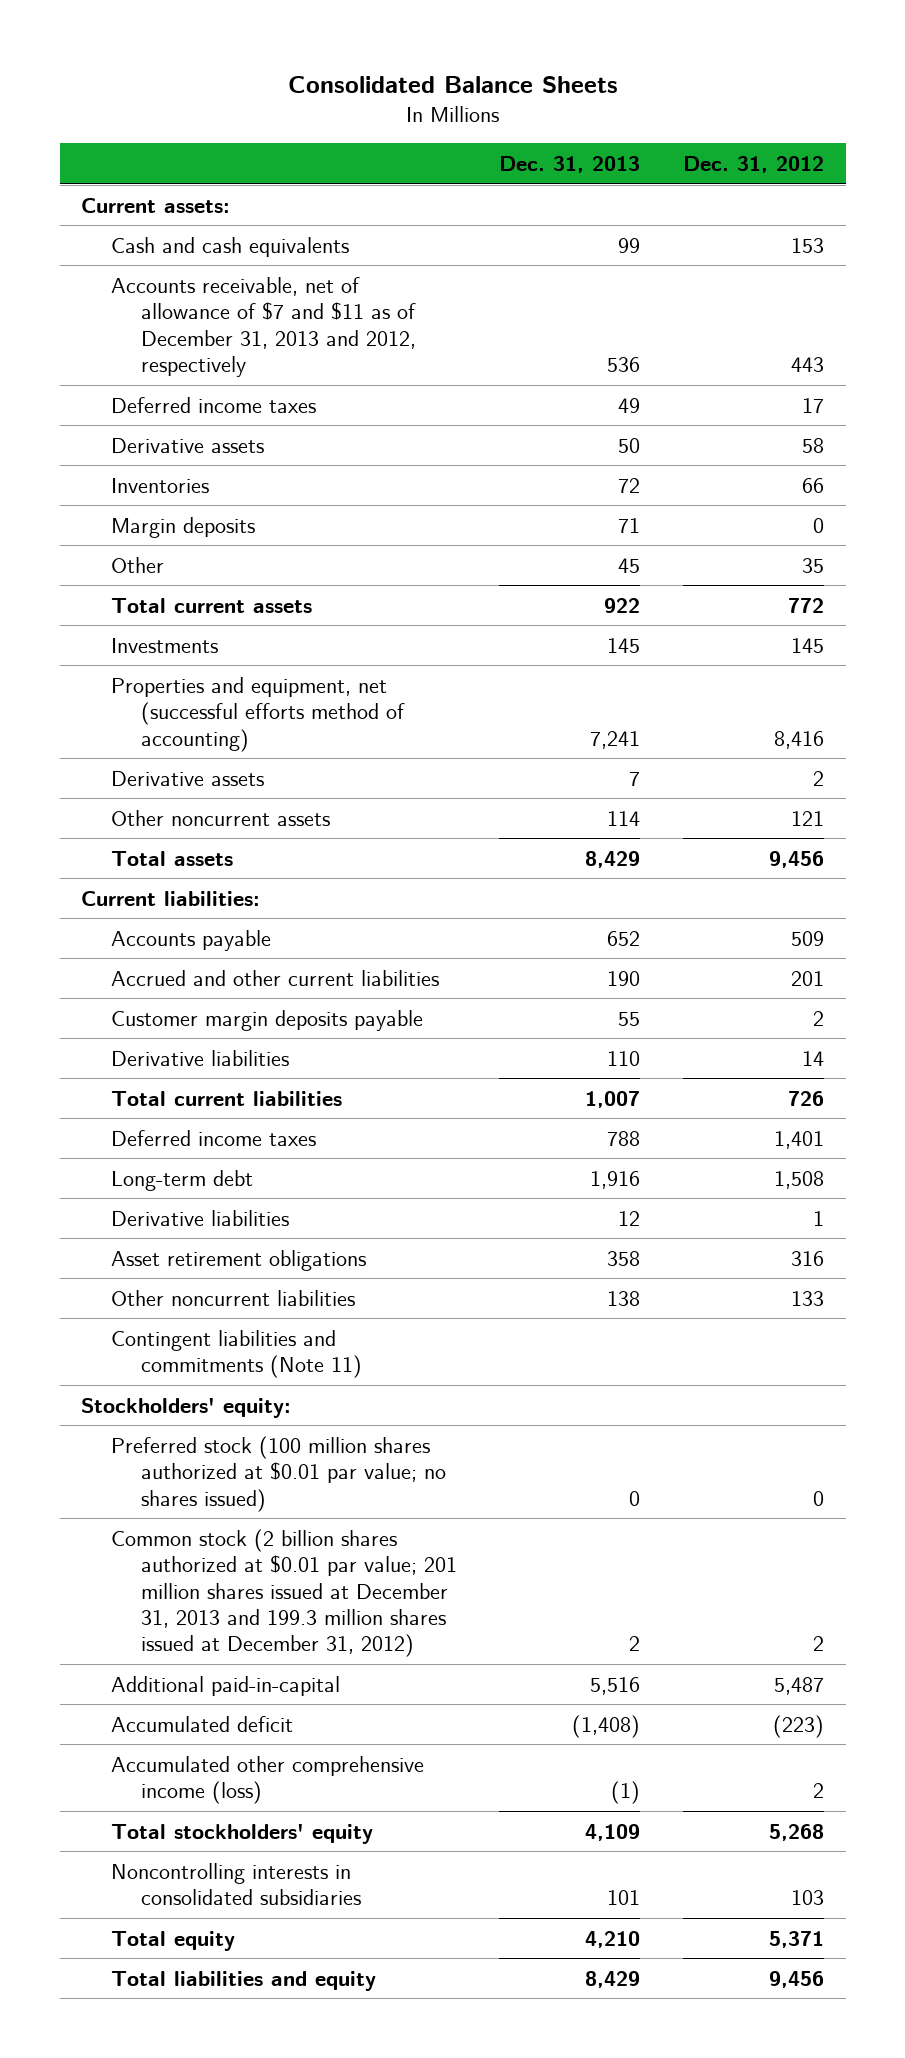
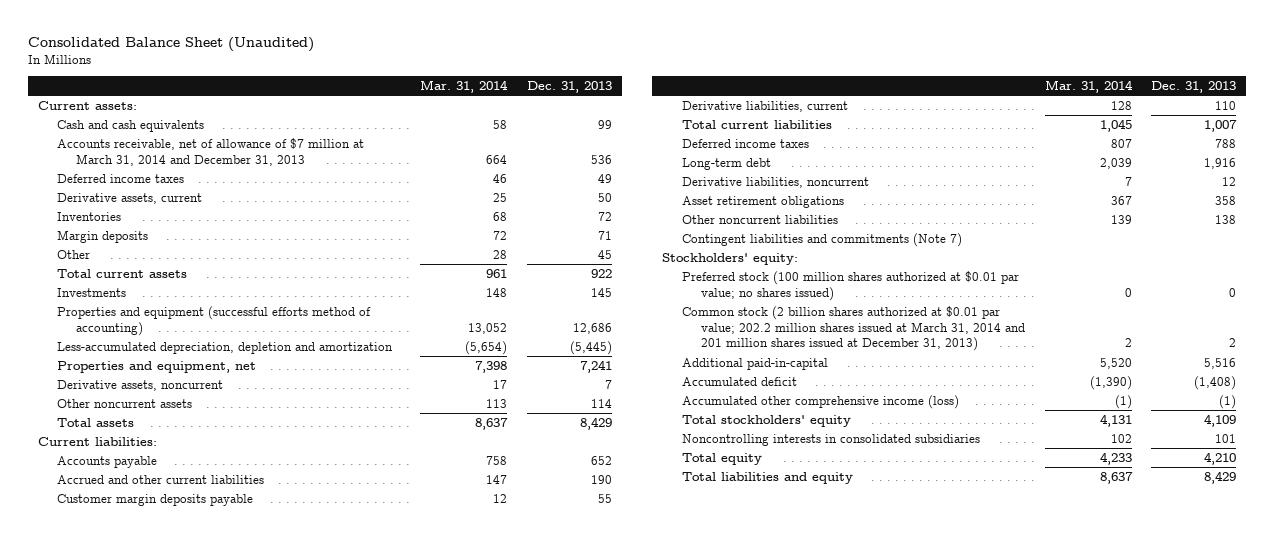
[287,75,618,93] Consolidated Balance Sheets -> [28,37,315,53] Consolidated Balance Sheet (Unaudited)
[683,155,825,173] Dec. 31, 2012 -> none
none -> [420,79,509,93] Mar. 31, 2014
[110,276,416,377] Accounts receivable, net of allowance of $7 and $11 as of December 31, 2013 and 2012, respectively -> [57,137,365,166] Accounts receivable, net of allowance of $7 million at March 31, 2014 and December 31, 2013
[110,437,264,453] Derivative assets -> [57,192,203,204] Derivative assets, current
none -> [57,305,372,336] Properties and equipment (successful efforts method of accounting)
none -> [57,341,394,354] Less-accumulated depreciation, depletion and amortization
[110,676,405,752] Properties and equipment, net (successful efforts method of accounting) -> [57,360,257,373] Properties and equipment, net
[110,770,264,786] Derivative assets -> [57,379,224,391] Derivative assets, noncurrent
[110,1049,289,1066] Derivative liabilities -> [681,100,848,112] Derivative liabilities, current
[110,1209,289,1226] Derivative liabilities -> [681,176,869,188] Derivative liabilities, noncurrent
[110,1329,362,1379] Contingent liabilities and commitments (Note 11) -> [681,232,962,247] Contingent liabilities and commitments (Note 7)
[110,1528,457,1658] Common stock (2 billion shares authorized at $0.01 par value; 201 million shares issued at December 31, 2013 and 199.3 million shares issued at December 31, 2012) -> [681,305,1025,352] Common stock (2 billion shares authorized at $0.01 par value; 202.2 million shares issued at March 31, 2014 and 201 million shares issued at December 31, 2013)

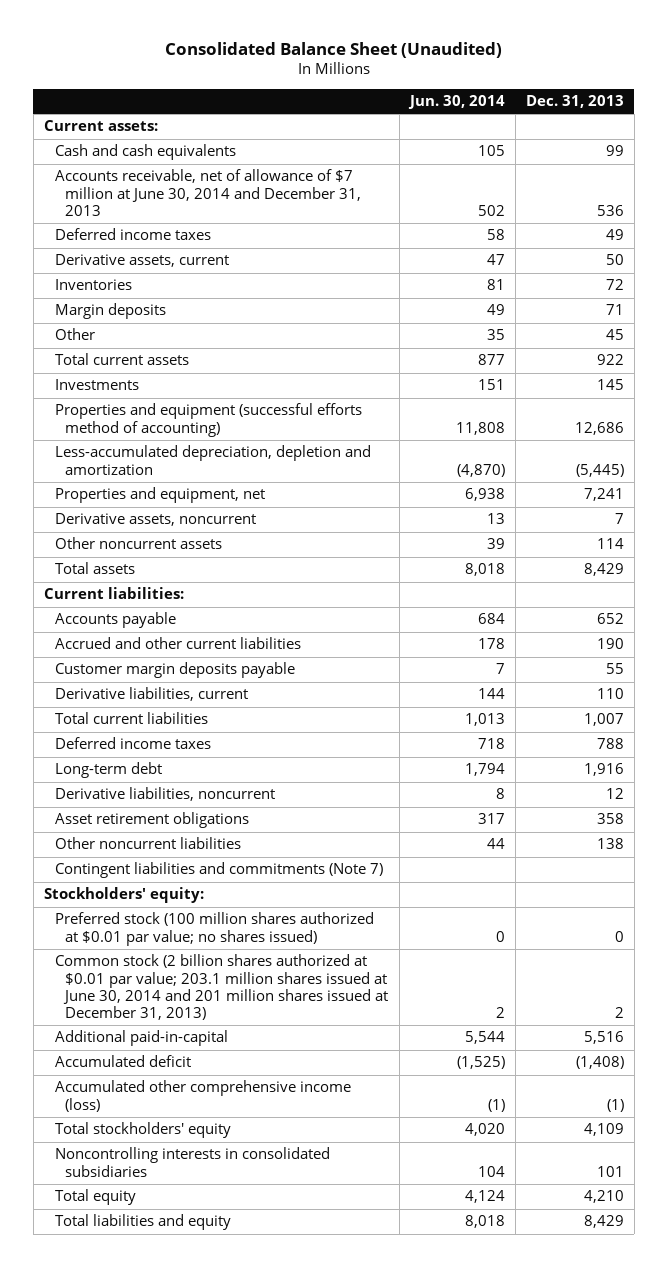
[420,79,509,93] Mar. 31, 2014 -> none
none -> [407,95,505,110] Jun. 30, 2014
[57,137,365,166] Accounts receivable, net of allowance of $7 million at March 31, 2014 and December 31, 2013 -> [54,169,362,216] Accounts receivable, net of allowance of $7 million at June 30, 2014 and December 31, 2013
[681,305,1025,352] Common stock (2 billion shares authorized at $0.01 par value; 202.2 million shares issued at March 31, 2014 and 201 million shares issued at December 31, 2013) -> [54,954,389,1020] Common stock (2 billion shares authorized at $0.01 par value; 203.1 million shares issued at June 30, 2014 and 201 million shares issued at December 31, 2013)

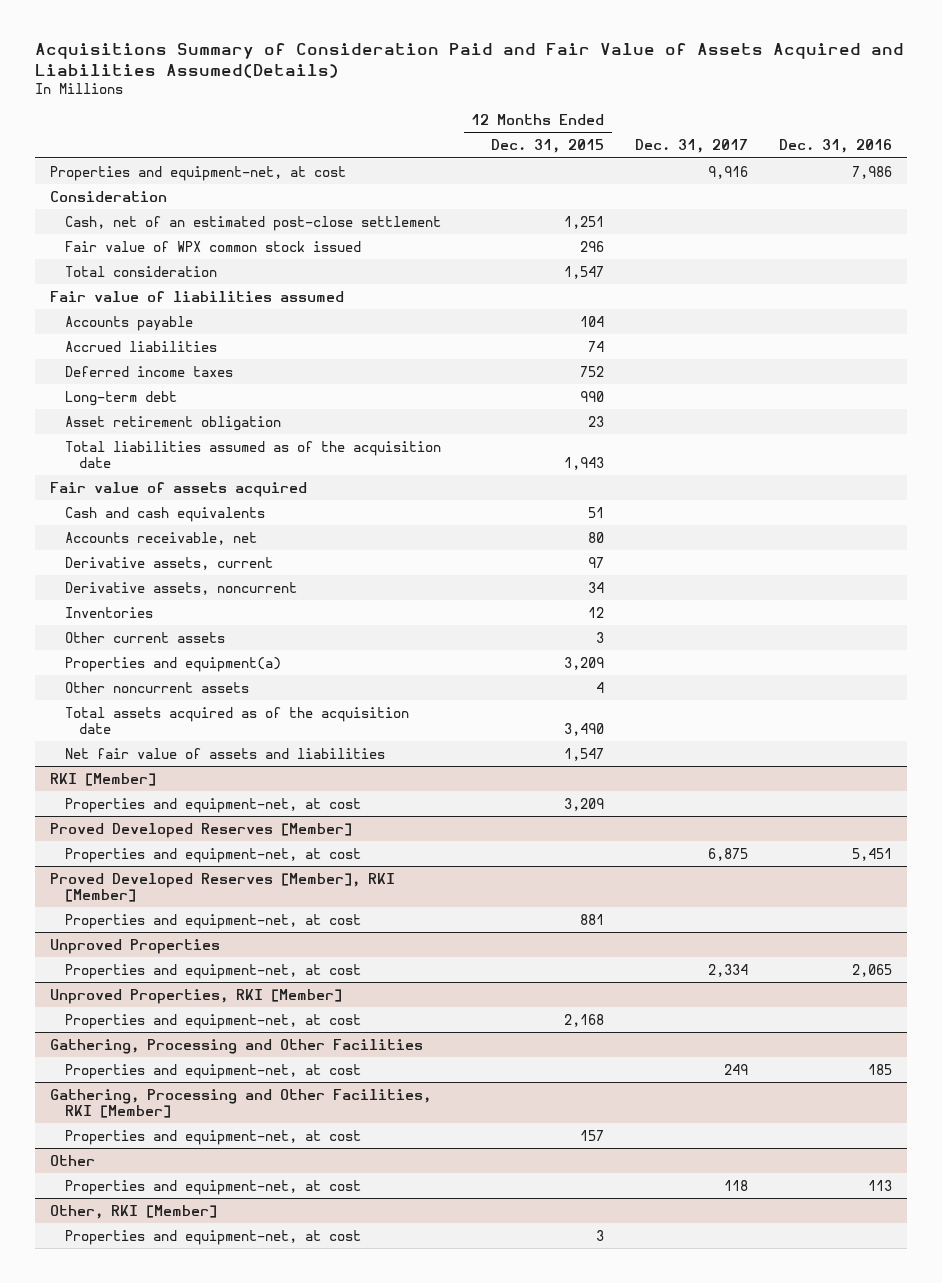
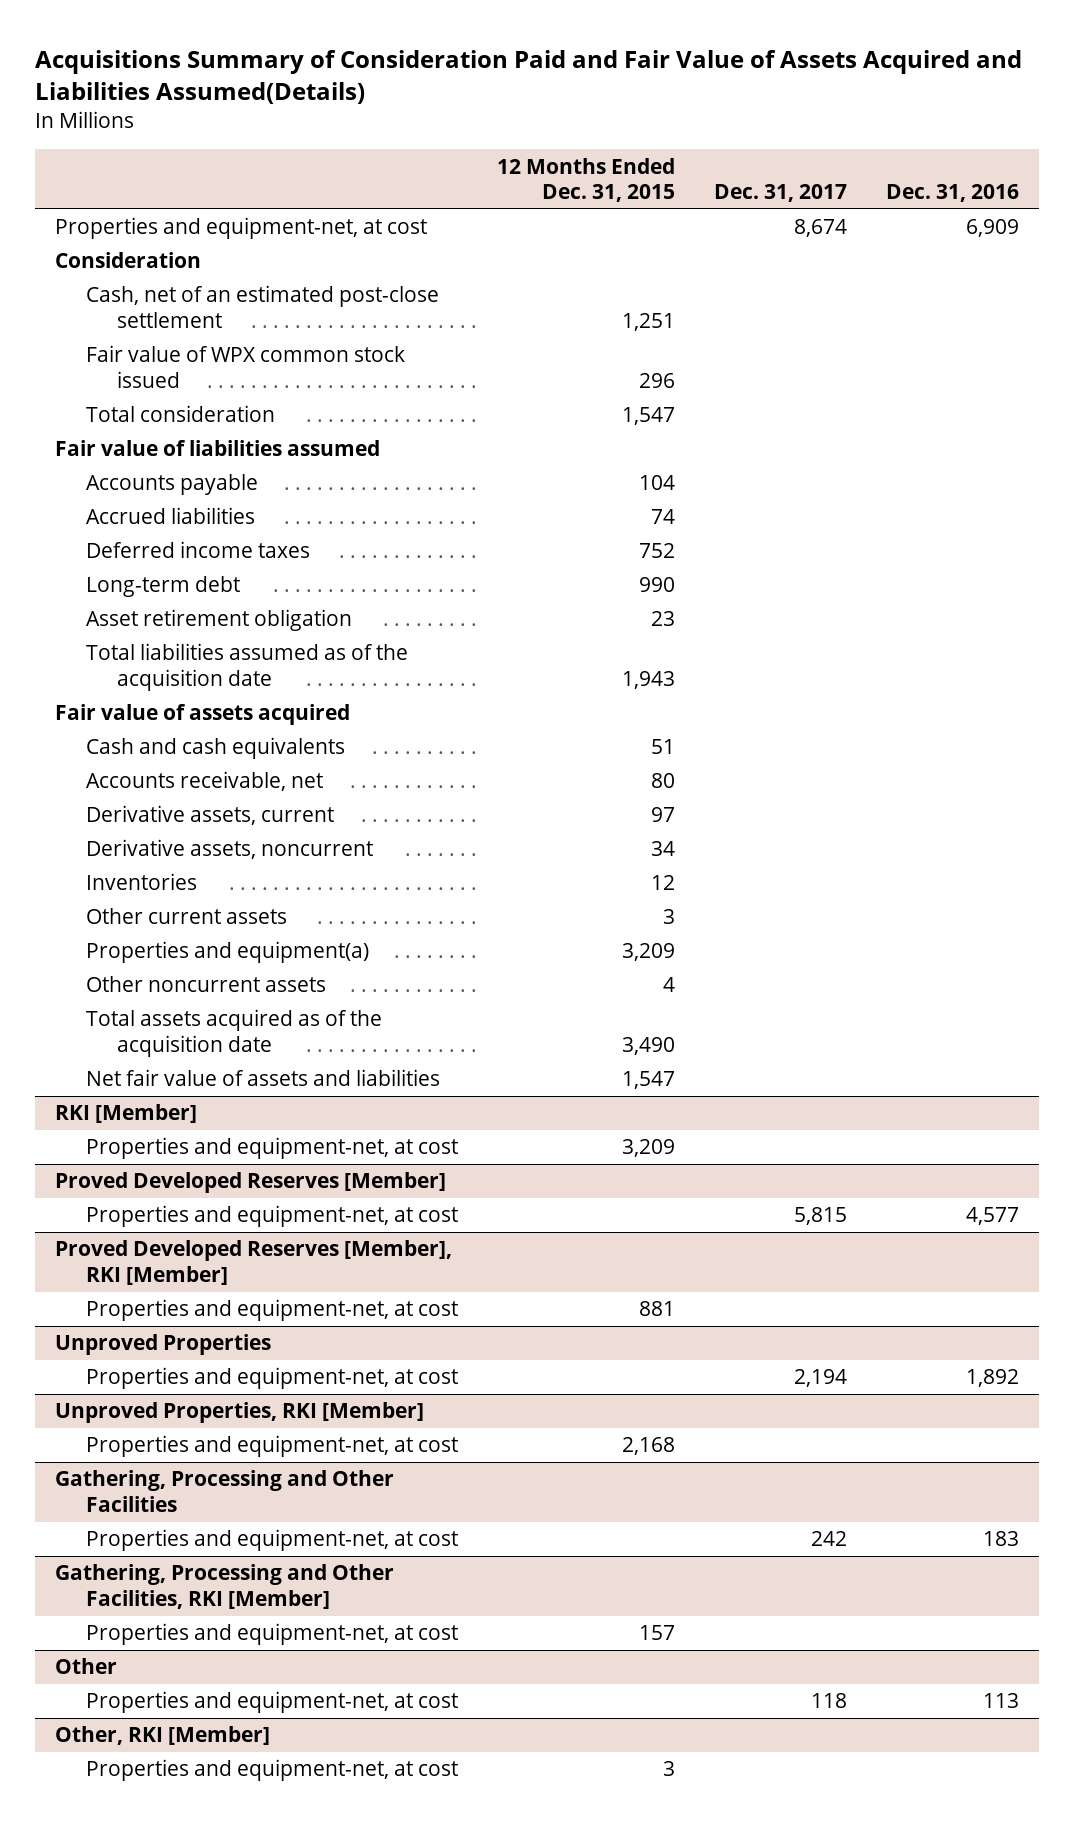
[708,165,749,179] 9,916 -> [794,219,848,238] 8,674
[851,165,892,179] 7,986 -> [966,219,1020,238] 6,909
[708,847,749,861] 6,875 -> [794,1207,848,1226] 5,815
[851,847,892,861] 5,451 -> [966,1207,1020,1226] 4,577
[708,963,749,977] 2,334 -> [794,1369,848,1388] 2,194
[851,963,892,977] 2,065 -> [966,1369,1020,1388] 1,892
[724,1063,749,1075] 249 -> [811,1531,848,1547] 242
[867,1063,892,1075] 185 -> [983,1531,1020,1547] 183

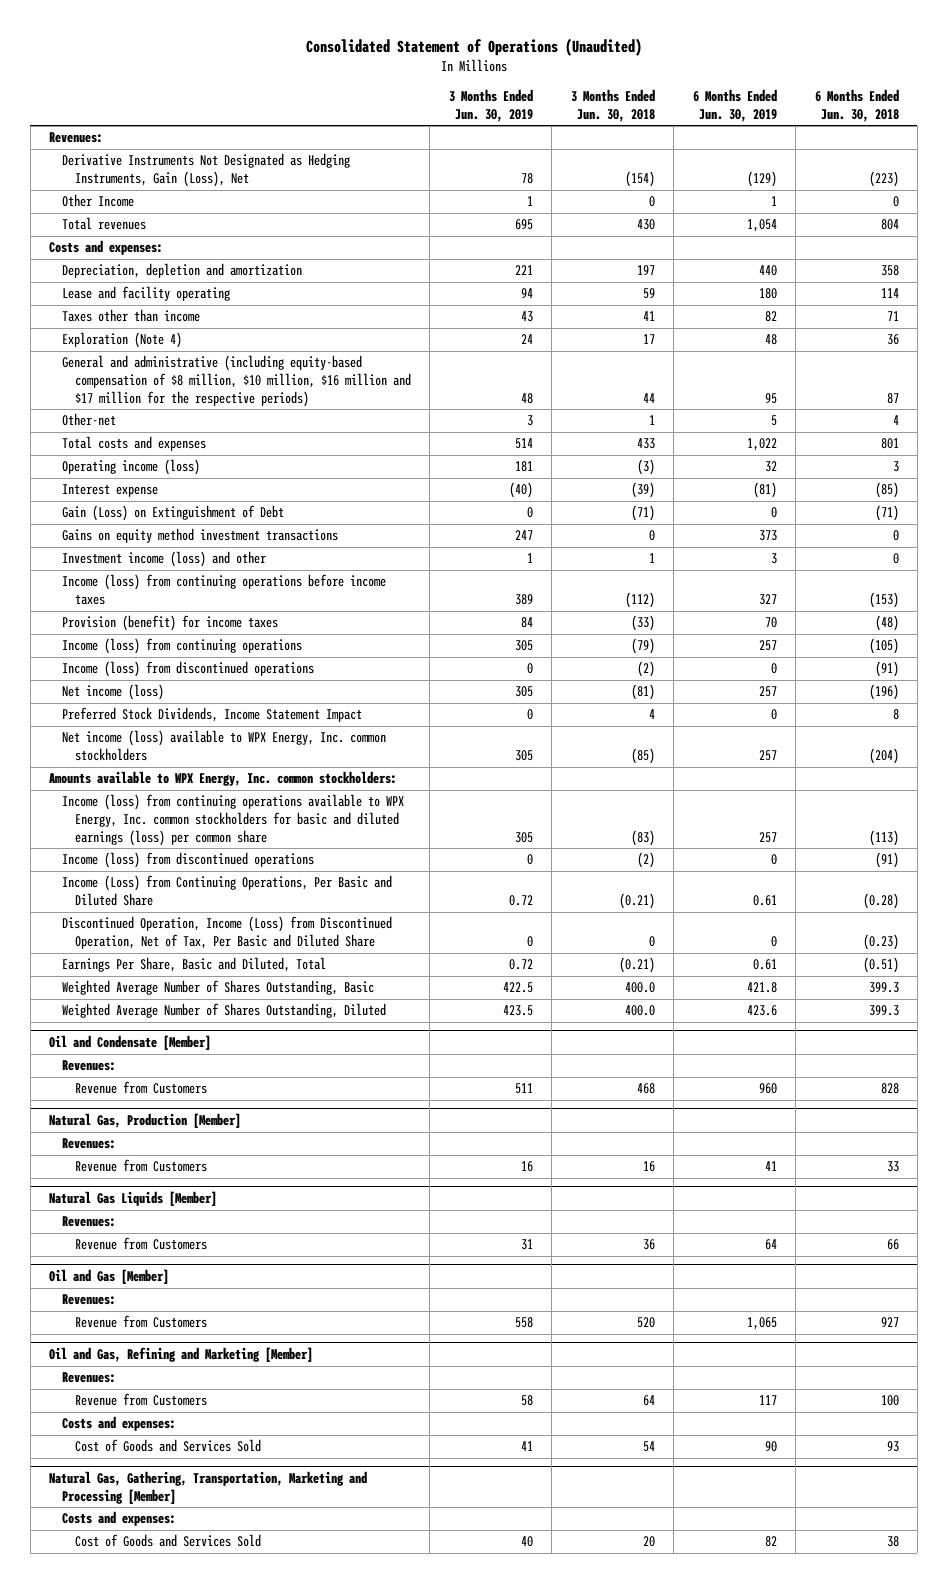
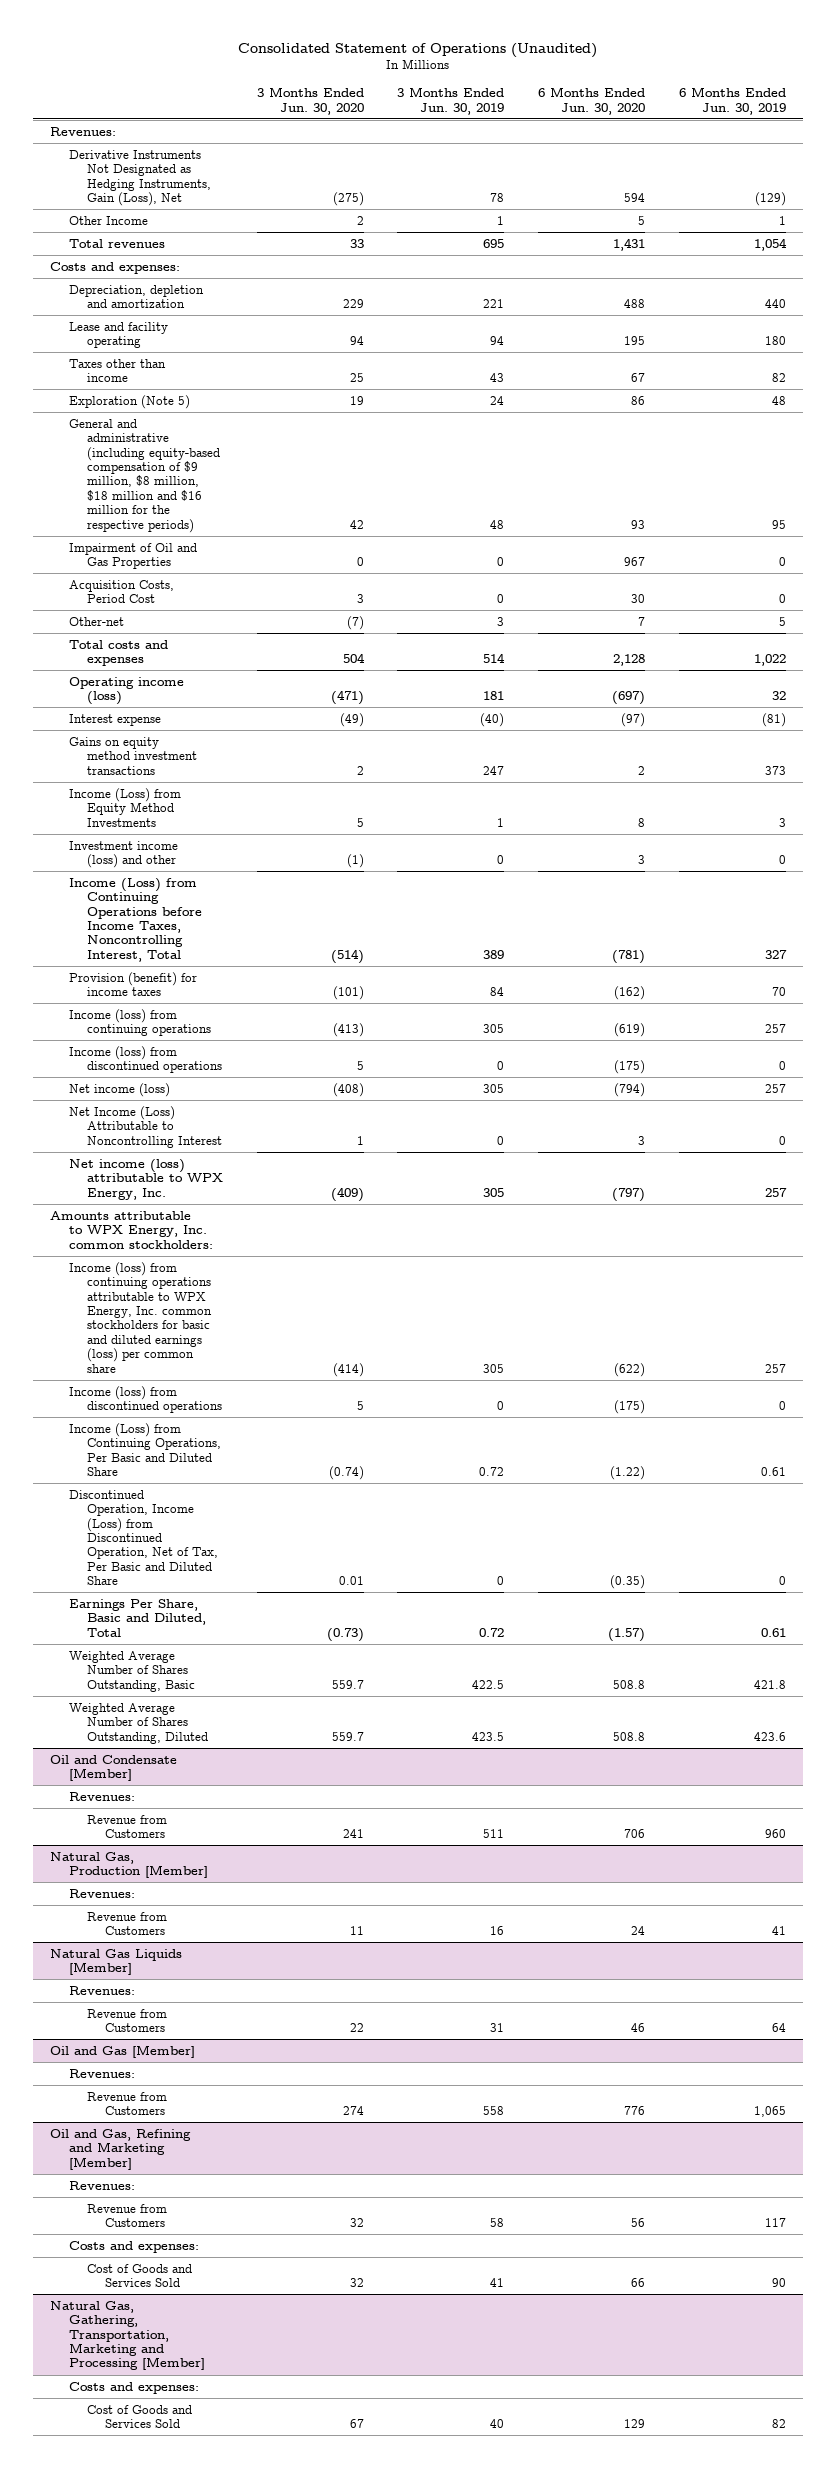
[570,88,655,122] 3 Months Ended Jun. 30, 2018 -> none
[814,88,899,122] 6 Months Ended Jun. 30, 2018 -> none
none -> [256,87,364,115] 3 Months Ended Jun. 30, 2020
none -> [538,87,646,115] 6 Months Ended Jun. 30, 2020
[61,332,182,349] Exploration (Note 4) -> [68,394,190,409] Exploration (Note 5)
[61,355,411,407] General and administrative (including equity-based compensation of $8 million, $10 million, $16 million and $17 million for the respective periods) -> [68,418,220,533] General and administrative (including equity-based compensation of $9 million, $8 million, $18 million and $16 million for the respective periods)
none -> [68,542,197,570] Impairment of Oil and Gas Properties
none -> [68,579,174,604] Acquisition Costs, Period Cost
[61,505,284,522] Gain (Loss) on Extinguishment of Debt -> none
none -> [68,787,181,827] Income (Loss) from Equity Method Investments
[526,553,533,564] 1 -> [497,855,505,865] 0
[770,553,777,565] 3 -> [778,855,786,865] 0
[61,574,386,606] Income (loss) from continuing operations before income taxes -> [68,877,202,962] Income (Loss) from Continuing Operations before Income Taxes, Noncontrolling Interest, Total
[61,707,362,723] Preferred Stock Dividends, Income Statement Impact -> none
none -> [68,1105,222,1148] Net Income (Loss) Attributable to Noncontrolling Interest
[61,730,386,762] Net income (loss) available to WPX Energy, Inc. common stockholders -> [68,1158,223,1200] Net income (loss) attributable to WPX Energy, Inc.
[49,771,398,787] Amounts available to WPX Energy, Inc. common stockholders: -> [50,1210,213,1249] Amounts attributable to WPX Energy, Inc. common stockholders:
[61,794,404,846] Income (loss) from continuing operations available to WPX Energy, Inc. common stockholders for basic and diluted earnings (loss) per common share -> [68,1261,212,1373] Income (loss) from continuing operations attributable to WPX Energy, Inc. common stockholders for basic and diluted earnings (loss) per common share

